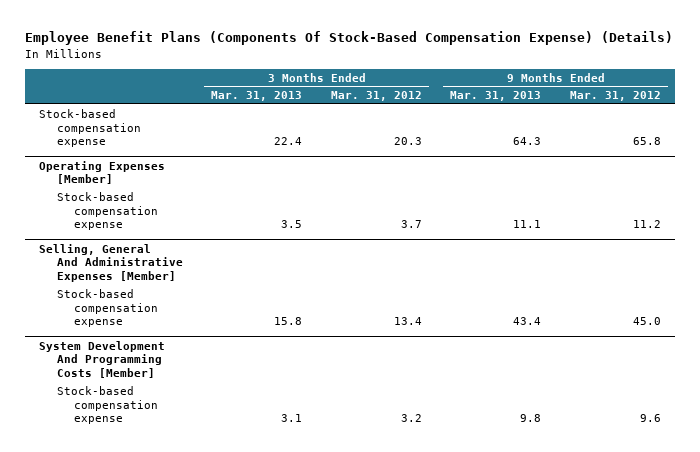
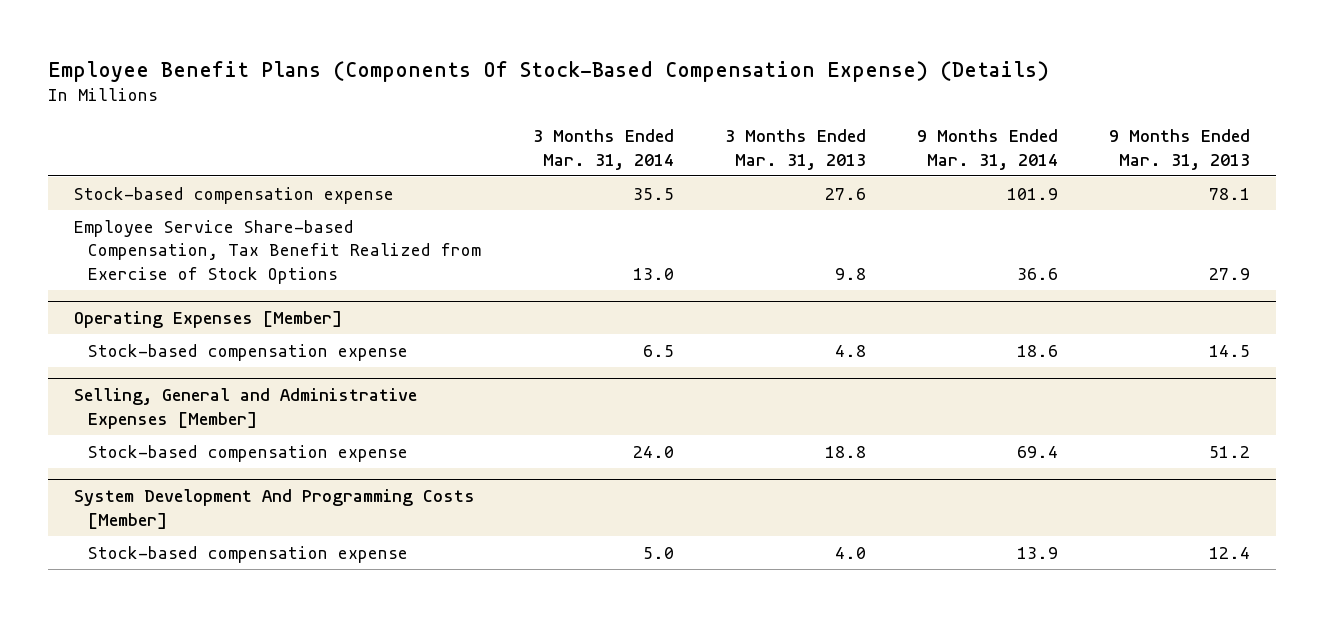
[330,91,422,102] Mar. 31, 2012 -> none
[569,91,661,102] Mar. 31, 2012 -> none
none -> [532,129,674,170] 3 Months Ended Mar. 31, 2014
none -> [916,129,1058,170] 9 Months Ended Mar. 31, 2014
[274,137,303,146] 22.4 -> [824,187,866,200] 27.6
[513,137,542,146] 64.3 -> [1209,187,1251,200] 78.1
none -> [73,219,482,284] Employee Service Share-based Compensation, Tax Benefit Realized from Exercise of Stock Options
[281,220,303,229] 3.5 -> [834,344,866,357] 4.8
[513,220,542,229] 11.1 -> [1209,344,1251,357] 14.5
[39,243,183,282] Selling, General And Administrative Expenses [Member] -> [73,388,417,429] Selling, General and Administrative Expenses [Member]
[274,317,303,326] 15.8 -> [824,445,866,458] 18.8
[513,317,542,326] 43.4 -> [1209,445,1251,458] 51.2
[281,414,303,423] 3.1 -> [834,546,866,559] 4.0
[520,414,542,423] 9.8 -> [1209,546,1251,559] 12.4

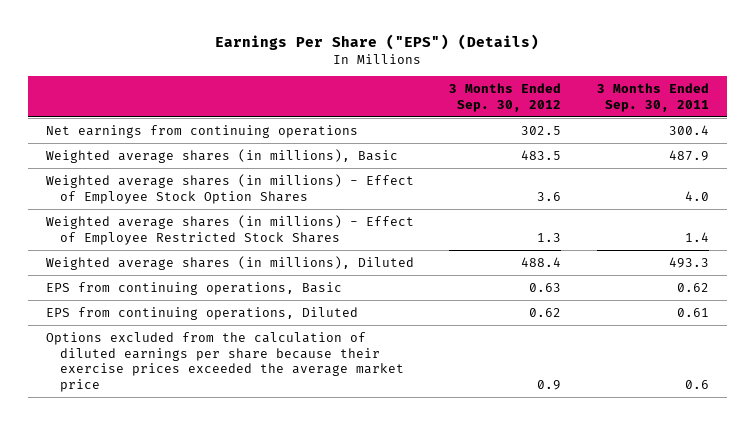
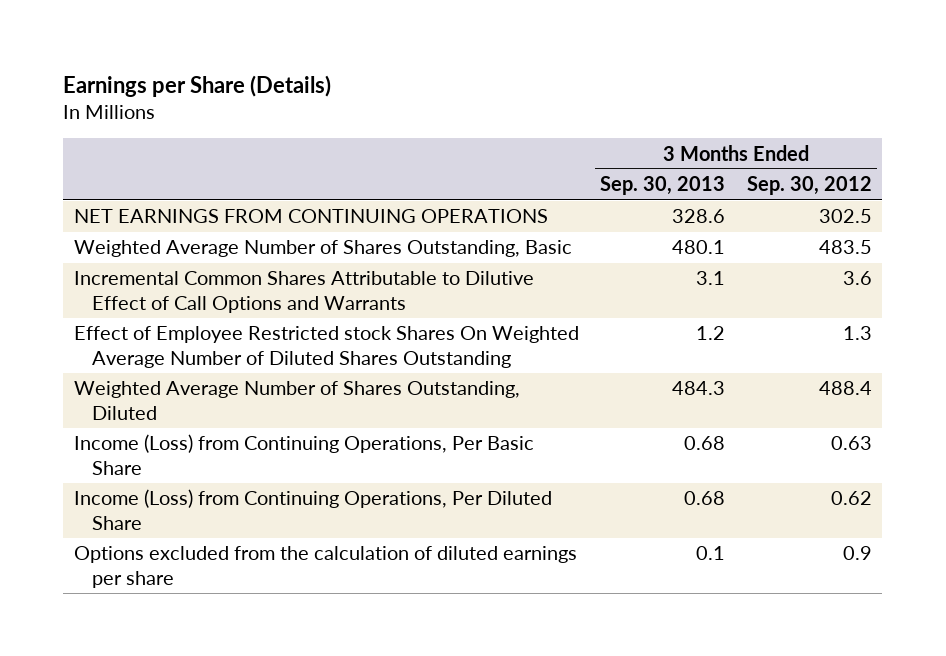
[215,33,540,50] Earnings Per Share ("EPS") (Details) -> [63,75,332,98] Earnings per Share (Details)
[597,82,710,112] 3 Months Ended Sep. 30, 2011 -> none
none -> [600,176,726,196] Sep. 30, 2013
[45,124,358,138] Net earnings from continuing operations -> [73,209,548,224] NET EARNINGS FROM CONTINUING OPERATIONS
[45,148,398,163] Weighted average shares (in millions), Basic -> [73,240,572,258] Weighted Average Number of Shares Outstanding, Basic
[45,173,414,204] Weighted average shares (in millions) - Effect of Employee Stock Option Shares -> [73,271,534,313] Incremental Common Shares Attributable to Dilutive Effect of Call Options and Warrants
[45,214,414,245] Weighted average shares (in millions) - Effect of Employee Restricted Stock Shares -> [73,326,579,368] Effect of Employee Restricted stock Shares On Weighted Average Number of Diluted Shares Outstanding
[45,255,414,270] Weighted average shares (in millions), Diluted -> [73,381,520,420] Weighted Average Number of Shares Outstanding, Diluted
[45,281,342,295] EPS from continuing operations, Basic -> [73,434,534,475] Income (Loss) from Continuing Operations, Per Basic Share
[45,306,358,320] EPS from continuing operations, Diluted -> [73,489,552,530] Income (Loss) from Continuing Operations, Per Diluted Share
[45,331,404,393] Options excluded from the calculation of diluted earnings per share because their exercise prices exceeded the average market price -> [73,546,577,588] Options excluded from the calculation of diluted earnings per share

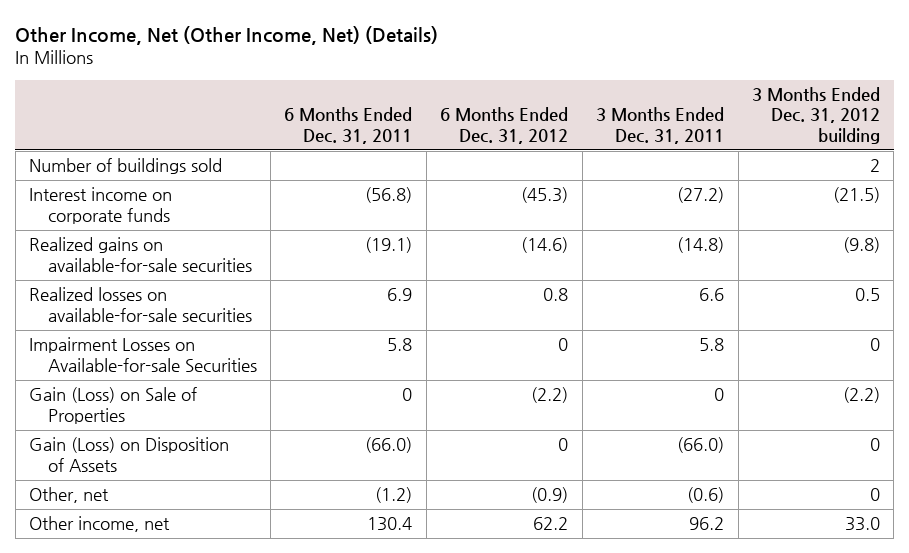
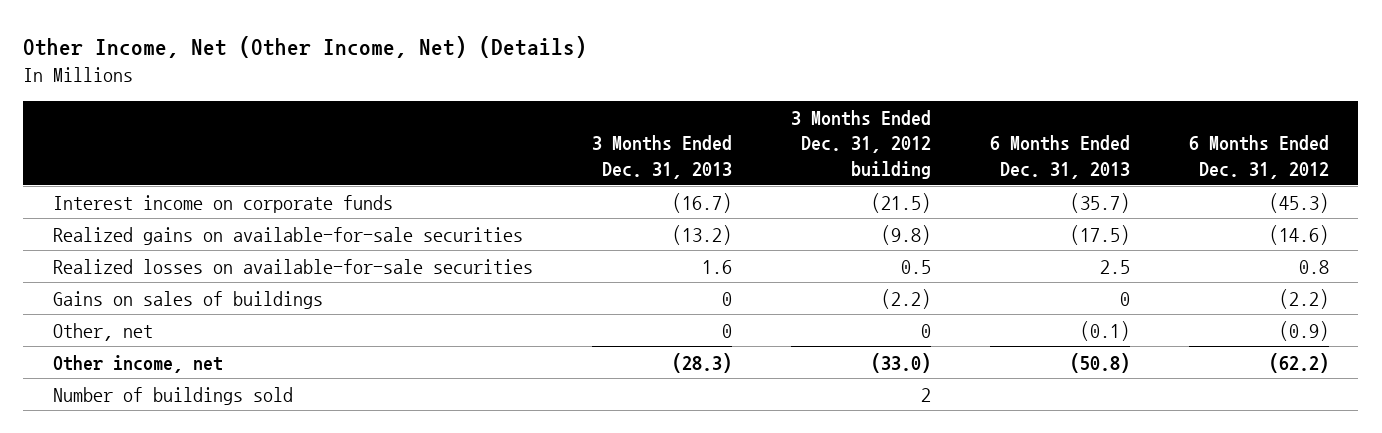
[284,107,413,145] 6 Months Ended Dec. 31, 2011 -> none
[596,107,725,145] 3 Months Ended Dec. 31, 2011 -> none
none -> [591,135,732,180] 3 Months Ended Dec. 31, 2013
none -> [989,135,1130,180] 6 Months Ended Dec. 31, 2013
[29,337,257,372] Impairment Losses on Available-for-sale Securities -> none
[29,437,230,472] Gain (Loss) on Disposition of Assets -> none
[29,387,198,424] Gain (Loss) on Sale of Properties -> [52,290,323,309] Gains on sales of buildings
[533,517,569,531] 62.2 -> [1268,352,1329,373] (62.2)
[844,517,880,532] 33.0 -> [870,352,931,373] (33.0)
[29,158,223,175] Number of buildings sold -> [52,386,293,405] Number of buildings sold

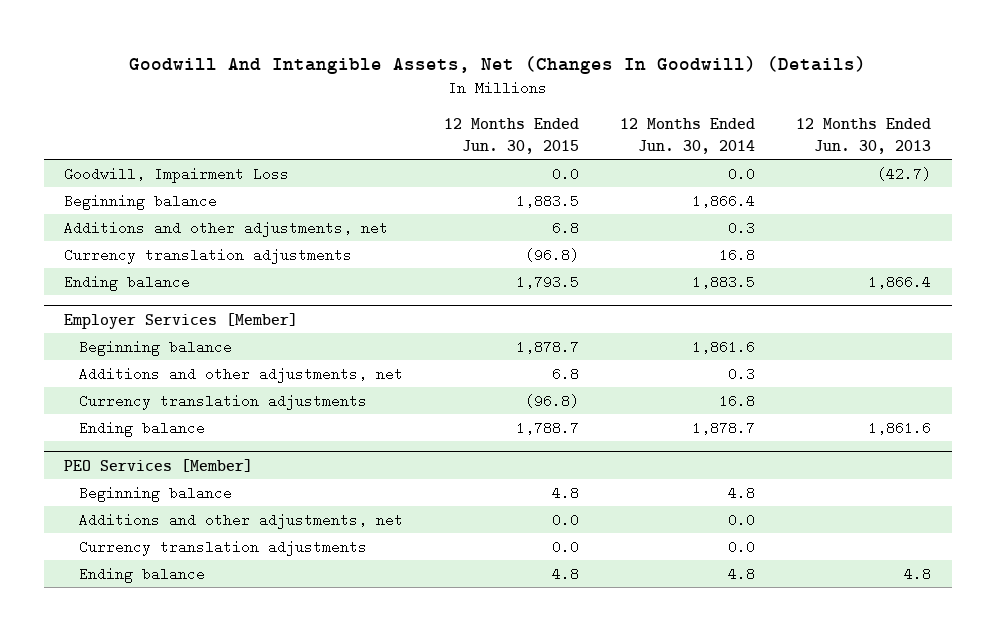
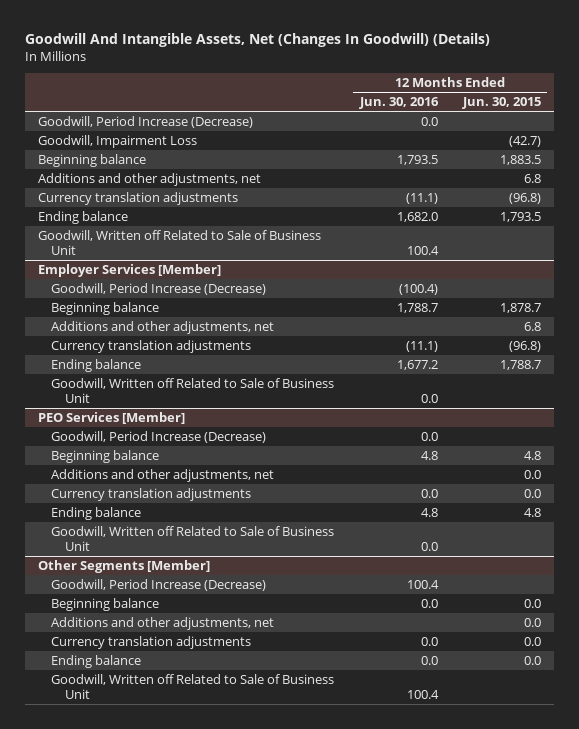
[620,117,756,154] 12 Months Ended Jun. 30, 2014 -> none
[796,117,932,154] 12 Months Ended Jun. 30, 2013 -> none
none -> [358,97,439,110] Jun. 30, 2016
none -> [37,115,253,128] Goodwill, Period Increase (Decrease)
[552,166,580,181] 0.0 -> [508,135,541,147] (42.7)
none -> [37,229,321,255] Goodwill, Written off Related to Sale of Business Unit
none -> [51,282,267,295] Goodwill, Period Increase (Decrease)
none -> [51,377,335,403] Goodwill, Written off Related to Sale of Business Unit
none -> [51,430,267,443] Goodwill, Period Increase (Decrease)
none -> [51,525,335,551] Goodwill, Written off Related to Sale of Business Unit
none -> [37,559,210,573] Other Segments [Member]
none -> [51,578,267,591] Goodwill, Period Increase (Decrease)
none -> [51,597,160,611] Beginning balance
none -> [51,616,275,630] Additions and other adjustments, net
none -> [51,635,252,649] Currency translation adjustments
none -> [51,654,142,668] Ending balance
none -> [51,673,335,699] Goodwill, Written off Related to Sale of Business Unit

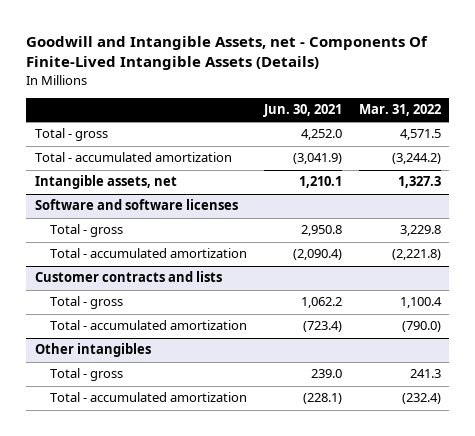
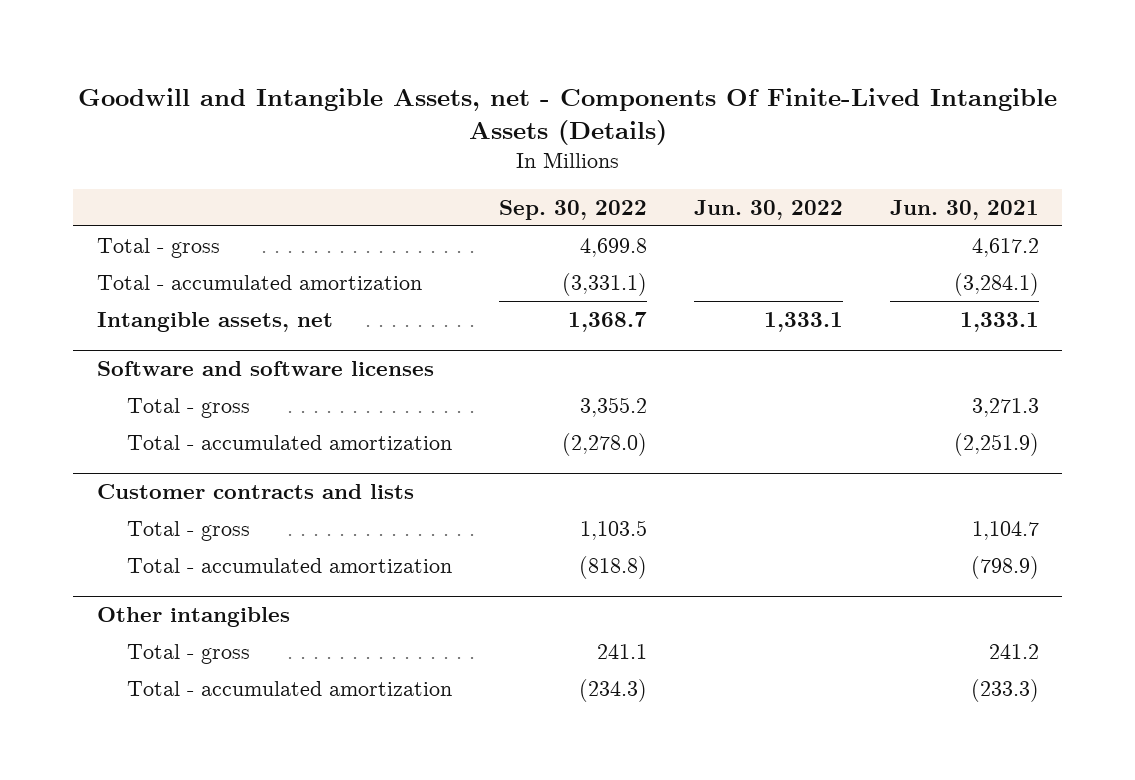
[358,104,441,117] Mar. 31, 2022 -> none
none -> [498,199,647,220] Sep. 30, 2022
none -> [693,199,843,220] Jun. 30, 2022
[301,129,343,141] 4,252.0 -> [971,237,1039,257] 4,617.2
[293,153,343,165] (3,041.9) -> [953,272,1039,296] (3,284.1)
[299,176,343,189] 1,210.1 -> [959,311,1039,332] 1,333.1
[301,225,343,237] 2,950.8 -> [971,397,1039,417] 3,271.3
[293,249,343,261] (2,090.4) -> [953,432,1039,456] (2,251.9)
[301,297,343,309] 1,062.2 -> [971,520,1039,540] 1,104.7
[303,321,343,333] (723.4) -> [970,555,1039,579] (798.9)
[311,369,343,379] 239.0 -> [988,643,1039,659] 241.2
[303,393,343,405] (228.1) -> [970,678,1039,702] (233.3)

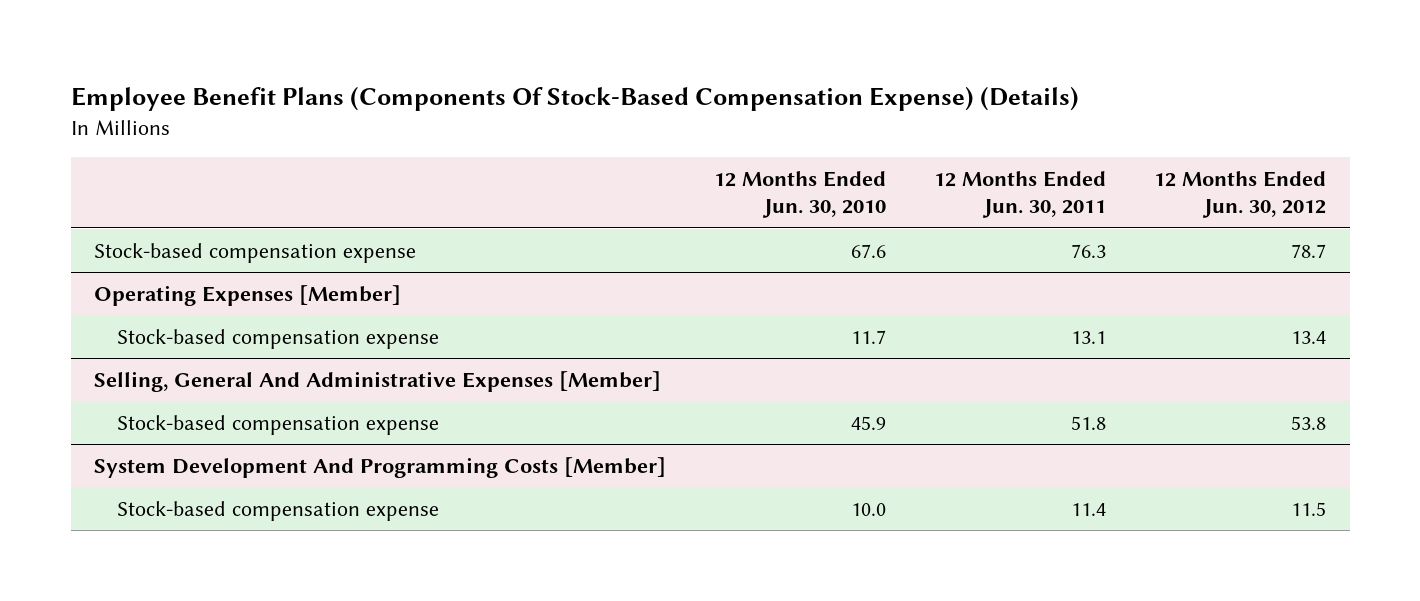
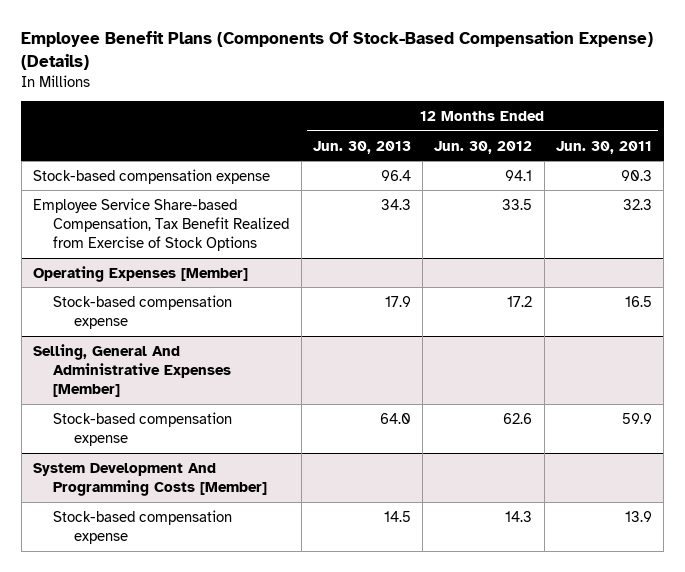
[714,171,887,219] 12 Months Ended Jun. 30, 2010 -> none
none -> [312,140,411,154] Jun. 30, 2013
[1071,243,1107,258] 76.3 -> [620,169,652,181] 90.3
[1290,243,1326,258] 78.7 -> [505,169,533,181] 94.1
none -> [32,197,290,252] Employee Service Share-based Compensation, Tax Benefit Realized from Exercise of Stock Options
[1071,330,1107,344] 13.1 -> [624,295,652,307] 16.5
[1290,330,1326,344] 13.4 -> [507,295,533,307] 17.2
[1071,415,1107,430] 51.8 -> [621,412,652,424] 59.9
[1290,415,1326,430] 53.8 -> [503,412,533,424] 62.6
[1071,502,1107,516] 11.4 -> [624,510,652,522] 13.9
[1290,501,1326,516] 11.5 -> [505,510,533,522] 14.3

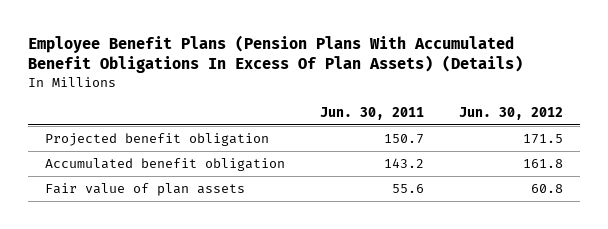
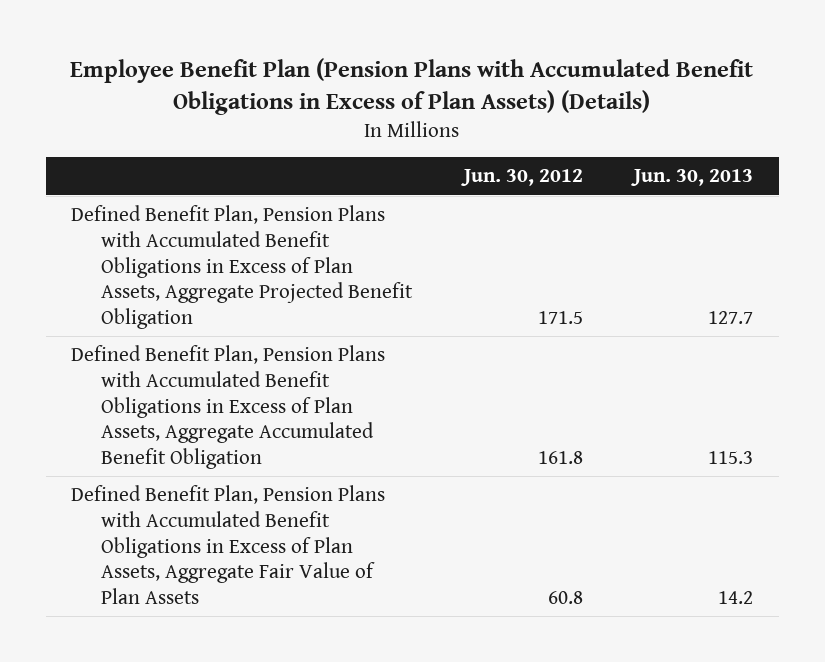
[28,34,524,74] Employee Benefit Plans (Pension Plans With Accumulated Benefit Obligations In Excess Of Plan Assets) (Details) -> [70,58,754,116] Employee Benefit Plan (Pension Plans with Accumulated Benefit Obligations in Excess of Plan Assets) (Details)
[320,107,425,121] Jun. 30, 2011 -> none
none -> [631,169,754,187] Jun. 30, 2013
[45,133,270,147] Projected benefit obligation -> [71,205,413,330] Defined Benefit Plan, Pension Plans with Accumulated Benefit Obligations in Excess of Plan Assets, Aggregate Projected Benefit Obligation
[45,158,286,172] Accumulated benefit obligation -> [71,345,386,470] Defined Benefit Plan, Pension Plans with Accumulated Benefit Obligations in Excess of Plan Assets, Aggregate Accumulated Benefit Obligation
[45,183,246,197] Fair value of plan assets -> [71,485,386,605] Defined Benefit Plan, Pension Plans with Accumulated Benefit Obligations in Excess of Plan Assets, Aggregate Fair Value of Plan Assets

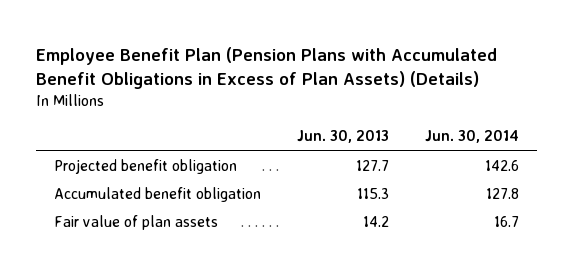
[460,169,583,187] Jun. 30, 2012 -> none
none -> [425,130,520,144] Jun. 30, 2014
[71,205,413,330] Defined Benefit Plan, Pension Plans with Accumulated Benefit Obligations in Excess of Plan Assets, Aggregate Projected Benefit Obligation -> [54,158,238,174] Projected benefit obligation
[71,345,386,470] Defined Benefit Plan, Pension Plans with Accumulated Benefit Obligations in Excess of Plan Assets, Aggregate Accumulated Benefit Obligation -> [54,186,262,202] Accumulated benefit obligation
[71,485,386,605] Defined Benefit Plan, Pension Plans with Accumulated Benefit Obligations in Excess of Plan Assets, Aggregate Fair Value of Plan Assets -> [54,214,219,230] Fair value of plan assets

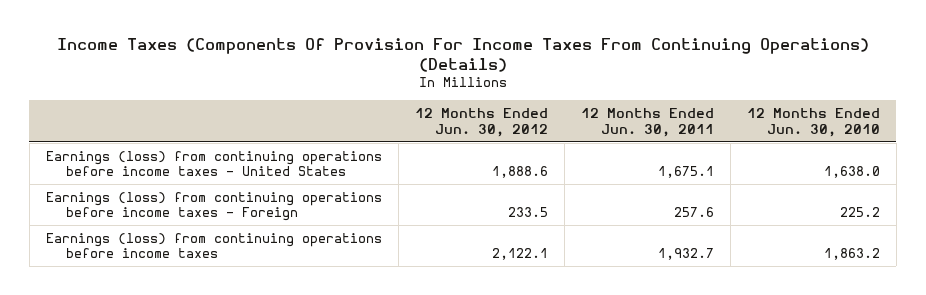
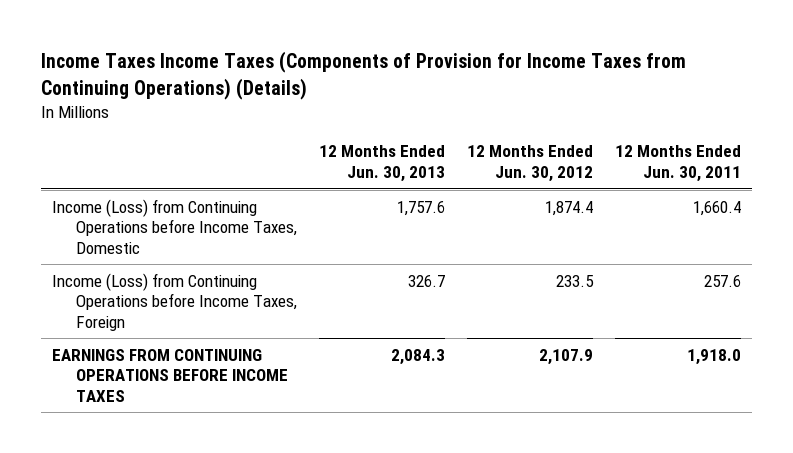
[56,37,869,72] Income Taxes (Components Of Provision For Income Taxes From Continuing Operations) (Details) -> [41,51,687,100] Income Taxes Income Taxes (Components of Provision for Income Taxes from Continuing Operations) (Details)
[746,108,880,137] 12 Months Ended Jun. 30, 2010 -> none
none -> [318,145,445,183] 12 Months Ended Jun. 30, 2013
[45,150,382,177] Earnings (loss) from continuing operations before income taxes - United States -> [52,198,297,254] Income (Loss) from Continuing Operations before Income Taxes, Domestic
[491,166,548,179] 1,888.6 -> [544,200,593,216] 1,874.4
[657,166,714,179] 1,675.1 -> [692,200,741,216] 1,660.4
[45,191,382,222] Earnings (loss) from continuing operations before income taxes - Foreign -> [52,272,297,331] Income (Loss) from Continuing Operations before Income Taxes, Foreign
[45,232,382,259] Earnings (loss) from continuing operations before income taxes -> [52,348,288,402] EARNINGS FROM CONTINUING OPERATIONS BEFORE INCOME TAXES
[491,248,548,261] 2,122.1 -> [538,348,593,365] 2,107.9
[657,248,714,261] 1,932.7 -> [686,348,741,365] 1,918.0

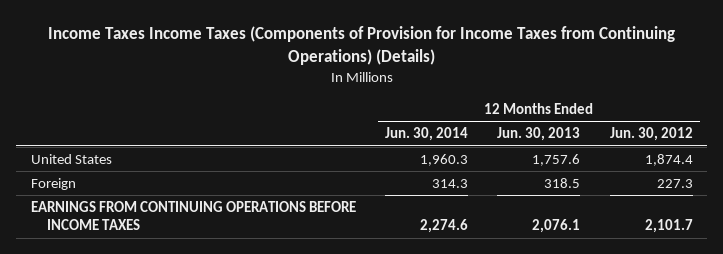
[614,145,741,183] 12 Months Ended Jun. 30, 2011 -> none
none -> [385,127,469,142] Jun. 30, 2014
[52,272,297,331] Income (Loss) from Continuing Operations before Income Taxes, Foreign -> none
[52,198,297,254] Income (Loss) from Continuing Operations before Income Taxes, Domestic -> [30,153,112,164] United States
none -> [30,177,76,190] Foreign
[390,348,445,365] 2,084.3 -> [532,219,581,234] 2,076.1
[538,348,593,365] 2,107.9 -> [644,219,693,234] 2,101.7

